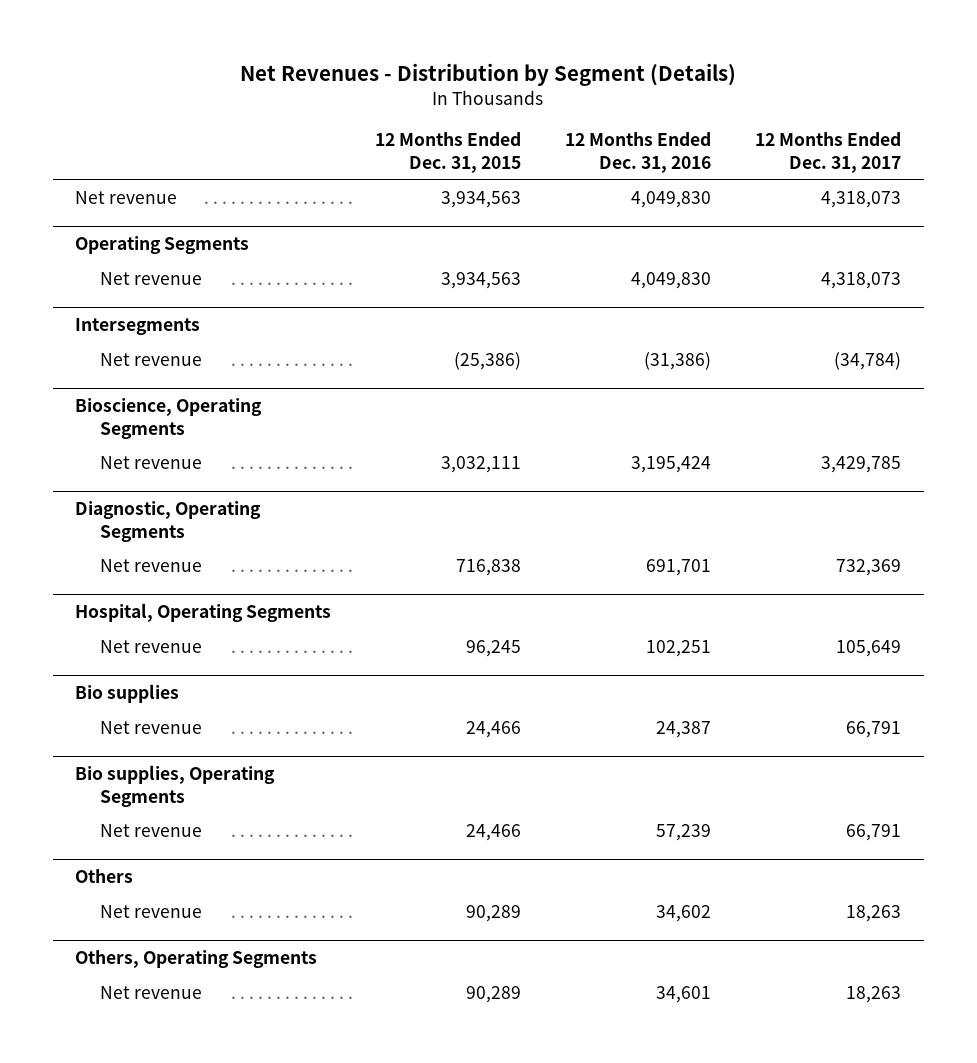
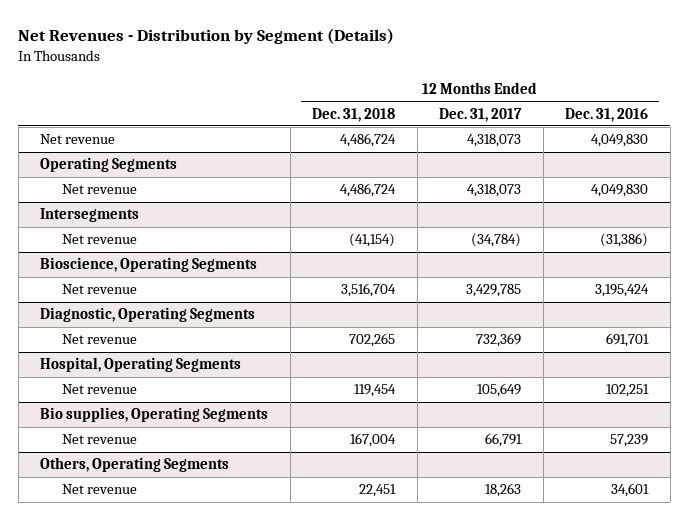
[375,132,522,173] 12 Months Ended Dec. 31, 2015 -> none
none -> [312,107,396,122] Dec. 31, 2018
[75,684,180,704] Bio supplies -> none
[100,720,203,734] Net revenue -> none
[75,869,134,884] Others -> none
[100,904,203,918] Net revenue -> none

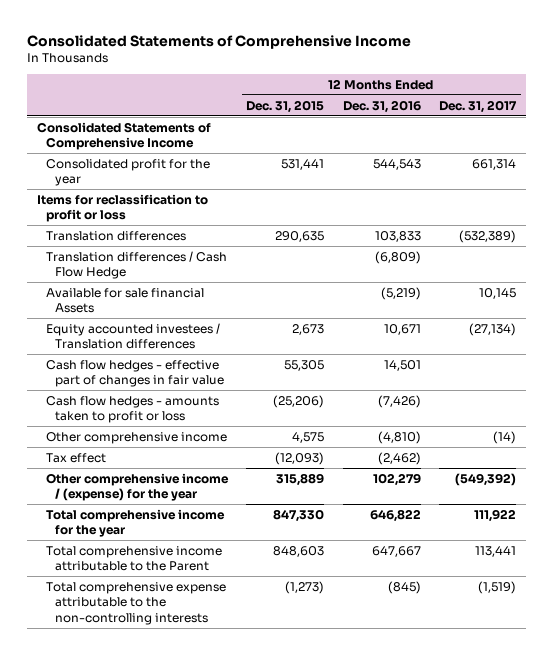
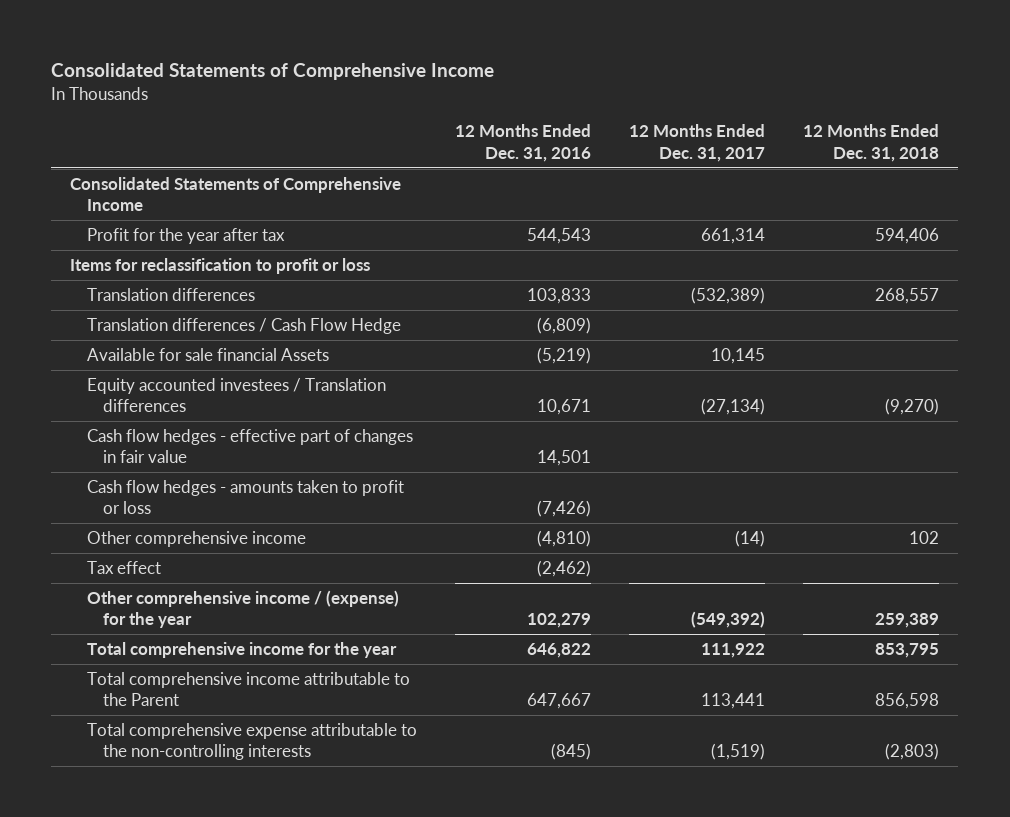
[246,99,325,113] Dec. 31, 2015 -> none
none -> [803,124,940,162] 12 Months Ended Dec. 31, 2018
[45,158,210,187] Consolidated profit for the year -> [86,227,285,244] Profit for the year after tax

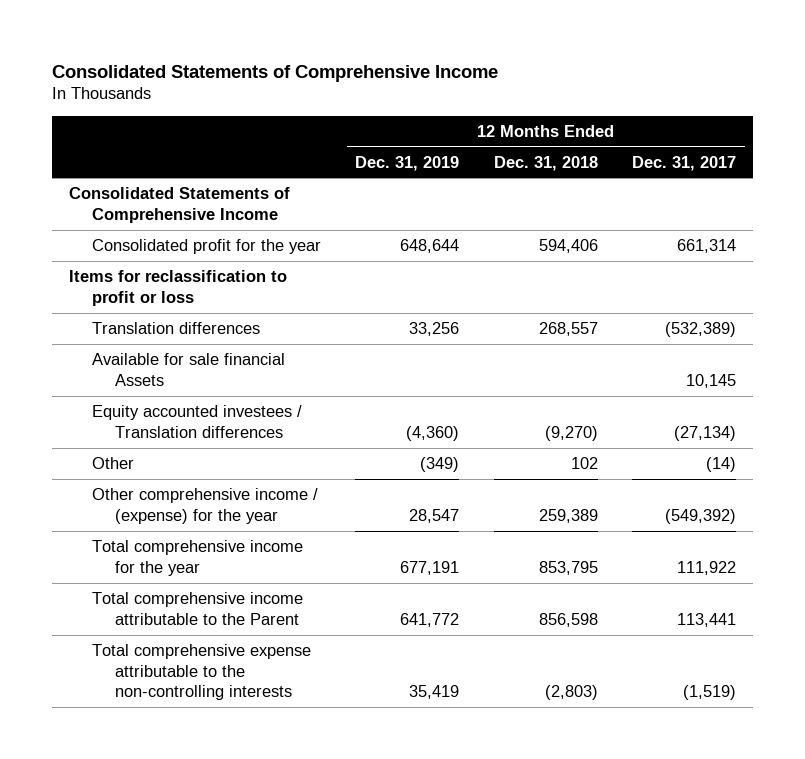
[454,124,591,162] 12 Months Ended Dec. 31, 2016 -> none
none -> [355,155,460,171] Dec. 31, 2019
[86,227,285,244] Profit for the year after tax -> [92,239,322,255] Consolidated profit for the year
[86,317,401,334] Translation differences / Cash Flow Hedge -> none
[86,428,413,464] Cash flow hedges - effective part of changes in fair value -> none
[86,479,404,515] Cash flow hedges - amounts taken to profit or loss -> none
[86,560,161,574] Tax effect -> none
[86,530,306,547] Other comprehensive income -> [92,457,135,470] Other

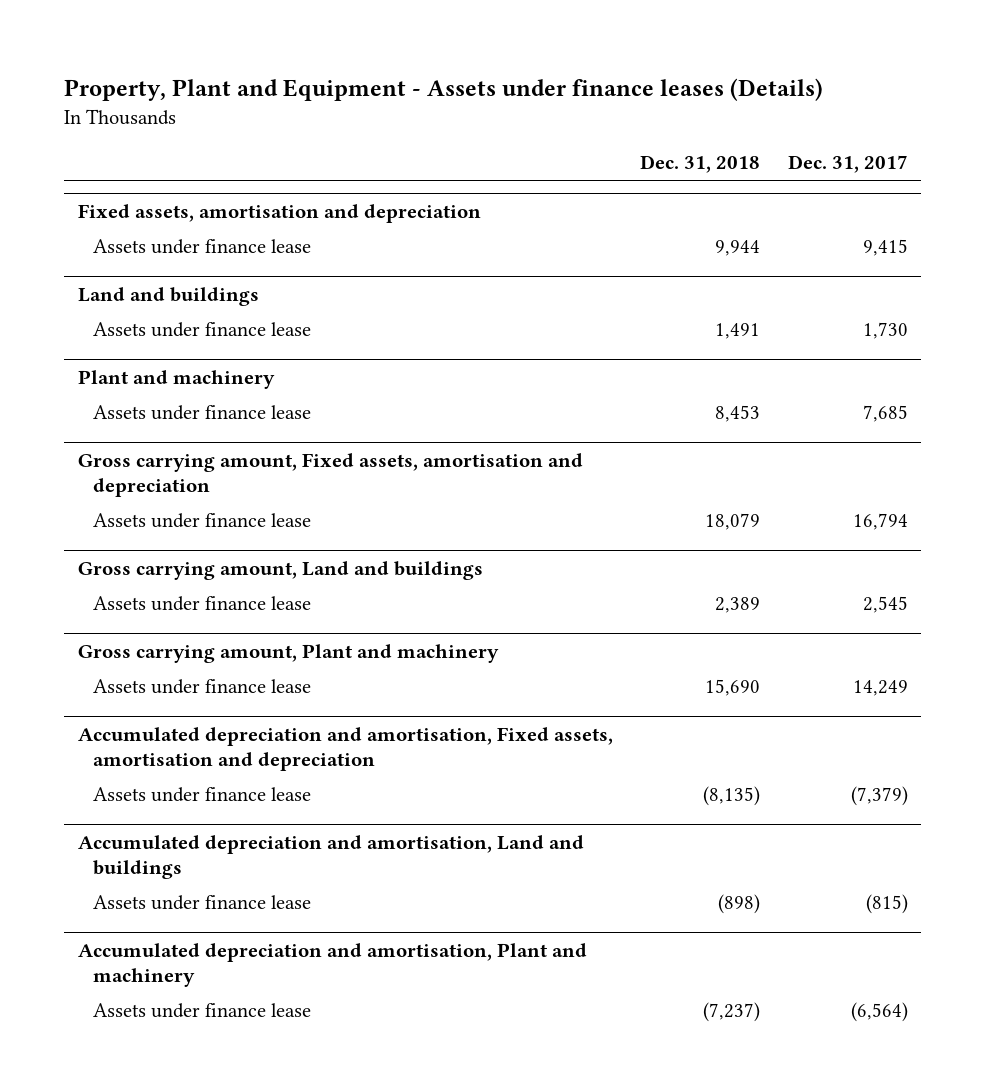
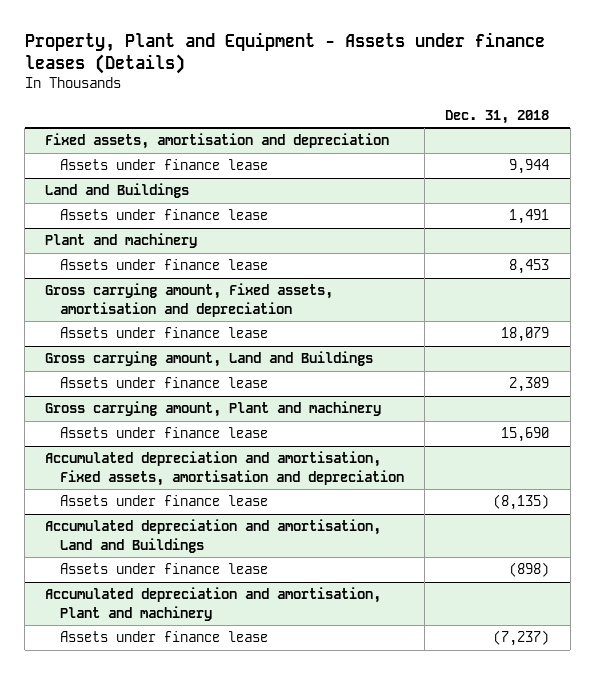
[787,155,908,174] Dec. 31, 2017 -> none
[77,286,259,306] Land and buildings -> [45,183,190,199] Land and Buildings
[77,560,483,580] Gross carrying amount, Land and buildings -> [45,351,374,368] Gross carrying amount, Land and Buildings
[77,834,584,880] Accumulated depreciation and amortisation, Land and buildings -> [45,519,382,553] Accumulated depreciation and amortisation, Land and Buildings

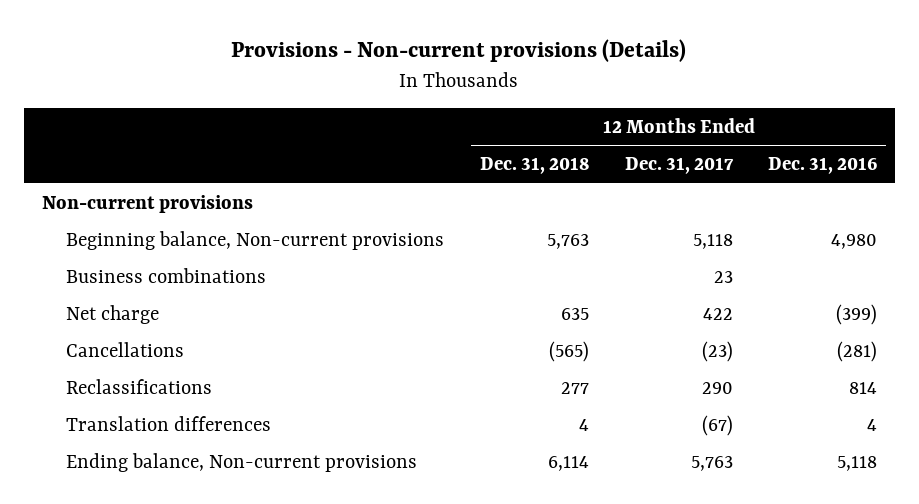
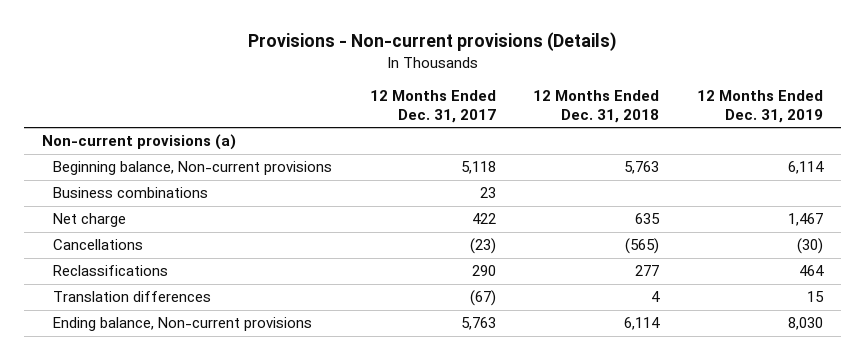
[768,157,878,175] Dec. 31, 2016 -> none
none -> [696,90,823,123] 12 Months Ended Dec. 31, 2019
[41,194,253,213] Non-current provisions -> [42,134,237,151] Non-current provisions (a)

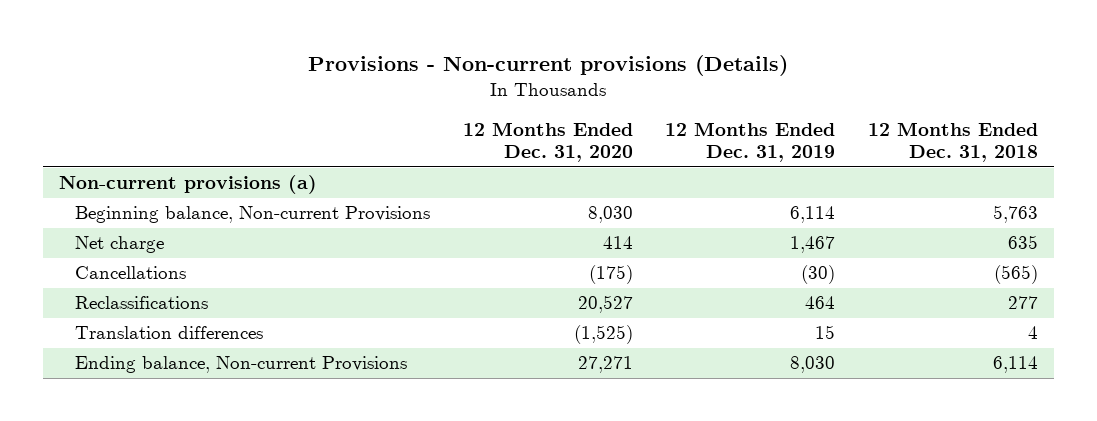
[369,90,496,123] 12 Months Ended Dec. 31, 2017 -> none
none -> [462,121,633,163] 12 Months Ended Dec. 31, 2020
[53,187,209,199] Business combinations -> none
[53,161,333,176] Beginning balance, Non-current provisions -> [75,206,431,224] Beginning balance, Non-current Provisions
[53,317,313,332] Ending balance, Non-current provisions -> [75,356,408,374] Ending balance, Non-current Provisions

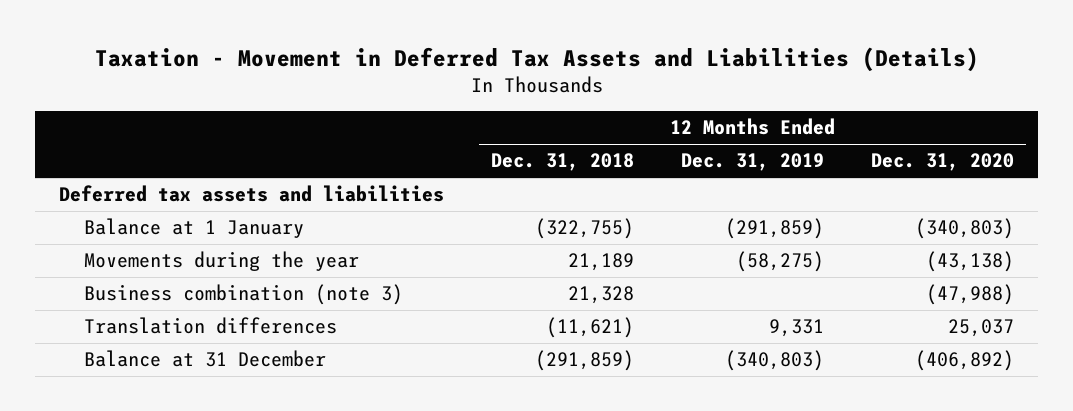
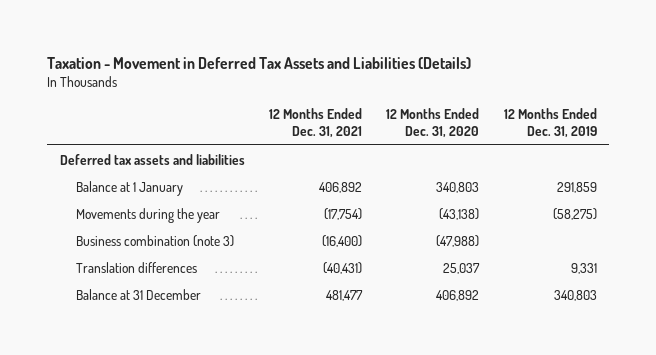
[491,153,635,172] Dec. 31, 2018 -> none
none -> [268,108,362,139] 12 Months Ended Dec. 31, 2021
[725,218,825,240] (291,859) -> [556,181,597,193] 291,859
[915,218,1015,240] (340,803) -> [436,181,480,193] 340,803
[725,350,825,372] (340,803) -> [553,289,597,301] 340,803
[915,350,1015,372] (406,892) -> [436,289,480,301] 406,892

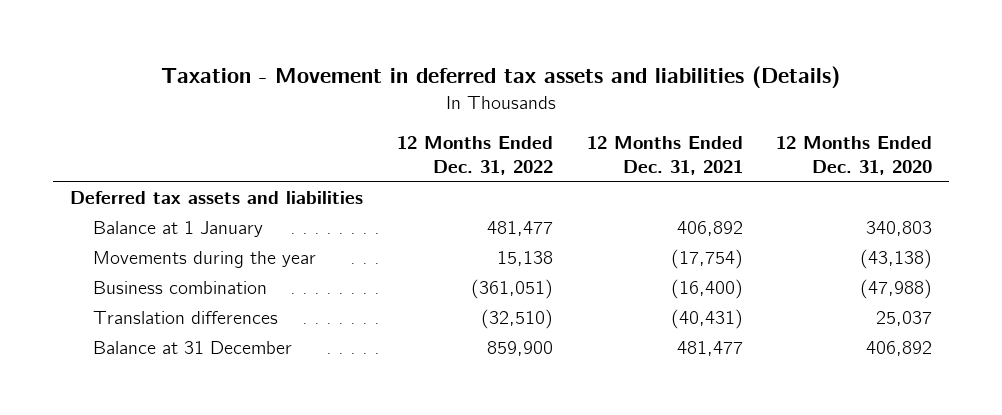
[47,56,472,69] Taxation - Movement in Deferred Tax Assets and Liabilities (Details) -> [161,65,841,88] Taxation - Movement in deferred tax assets and liabilities (Details)
[503,108,597,139] 12 Months Ended Dec. 31, 2019 -> none
none -> [396,136,553,175] 12 Months Ended Dec. 31, 2022
[76,234,235,247] Business combination (note 3) -> [93,280,268,294] Business combination

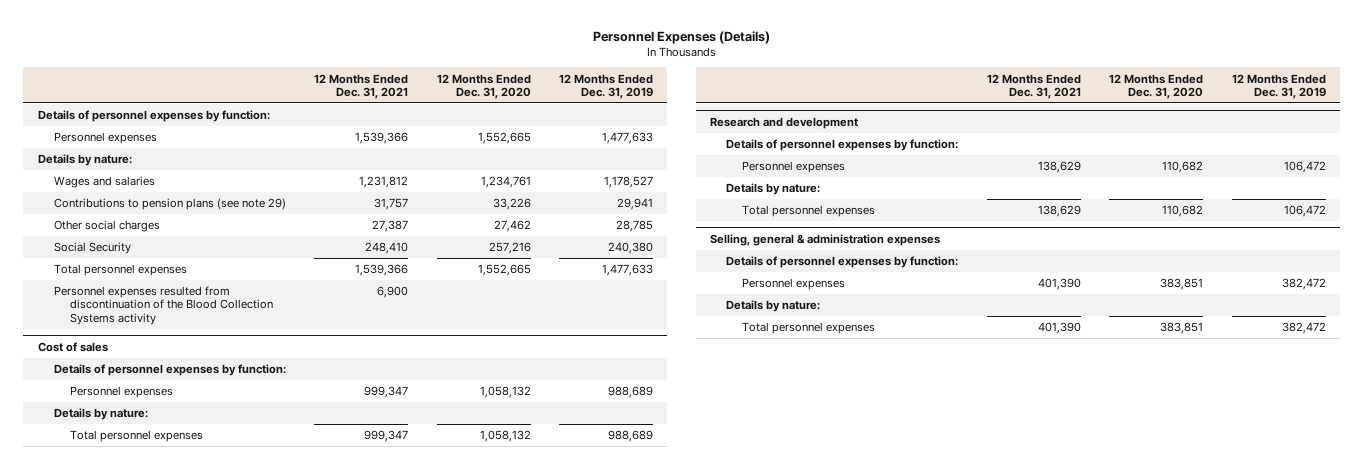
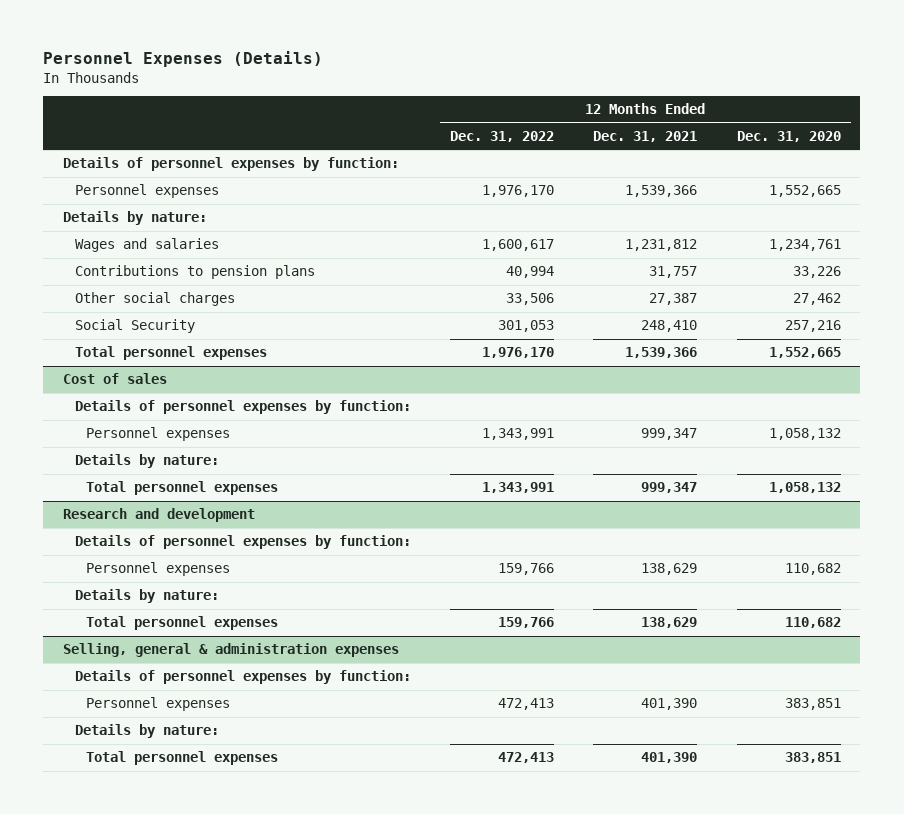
[559,73,654,99] 12 Months Ended Dec. 31, 2019 -> none
none -> [450,130,555,142] Dec. 31, 2022
[53,198,286,211] Contributions to pension plans (see note 29) -> [74,265,315,280] Contributions to pension plans
[53,286,273,325] Personnel expenses resulted from discontinuation of the Blood Collection Systems activity -> none

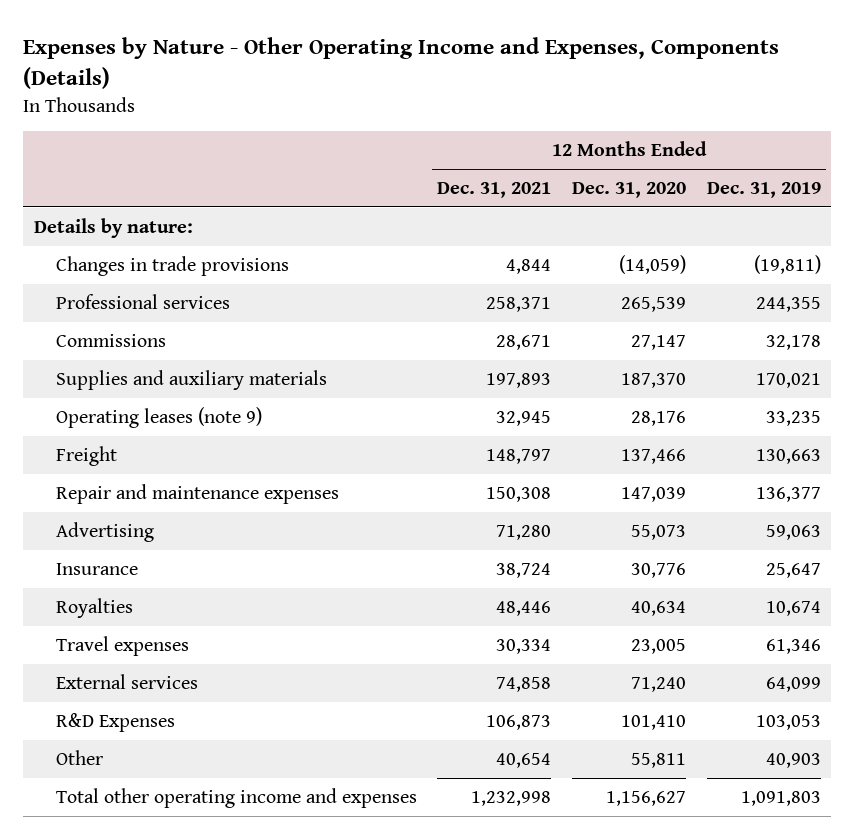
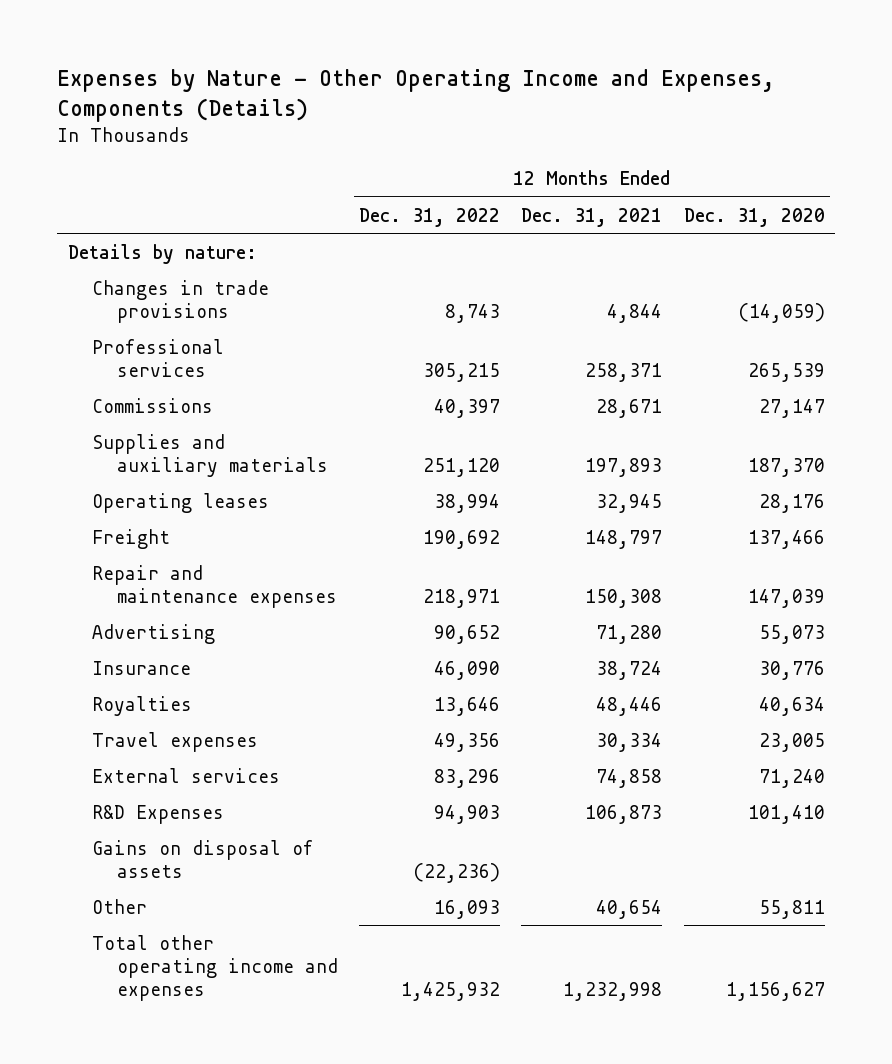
[706,182,821,199] Dec. 31, 2019 -> none
none -> [359,207,501,227] Dec. 31, 2022
[55,406,262,428] Operating leases (note 9) -> [92,492,270,513] Operating leases
none -> [92,839,314,878] Gains on disposal of assets

